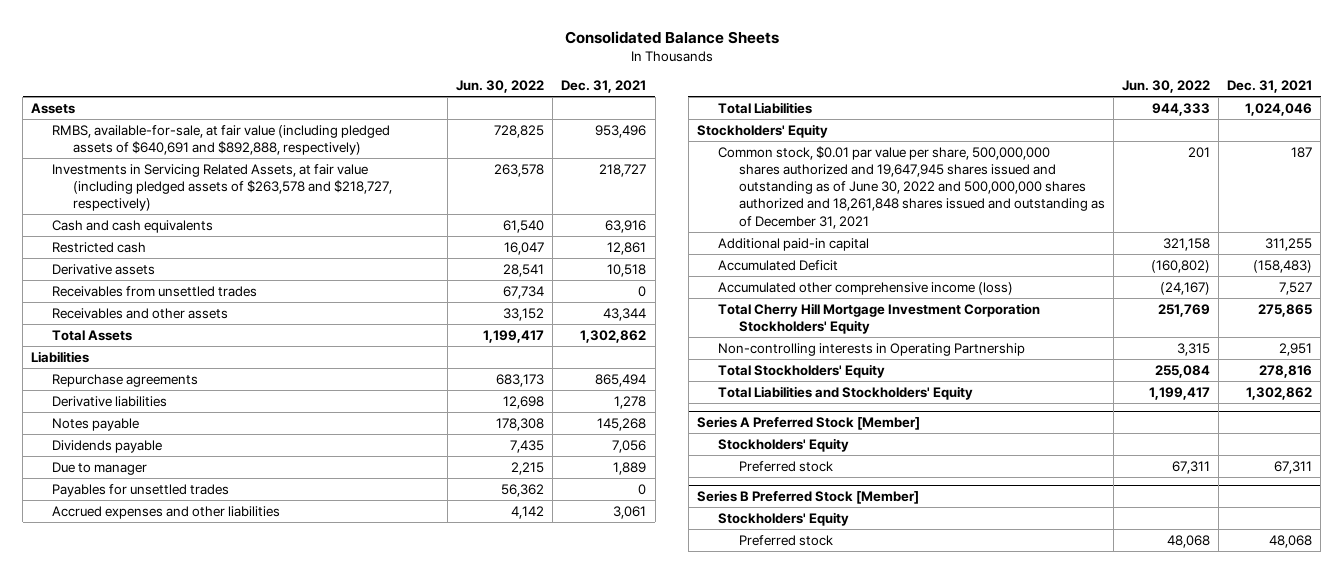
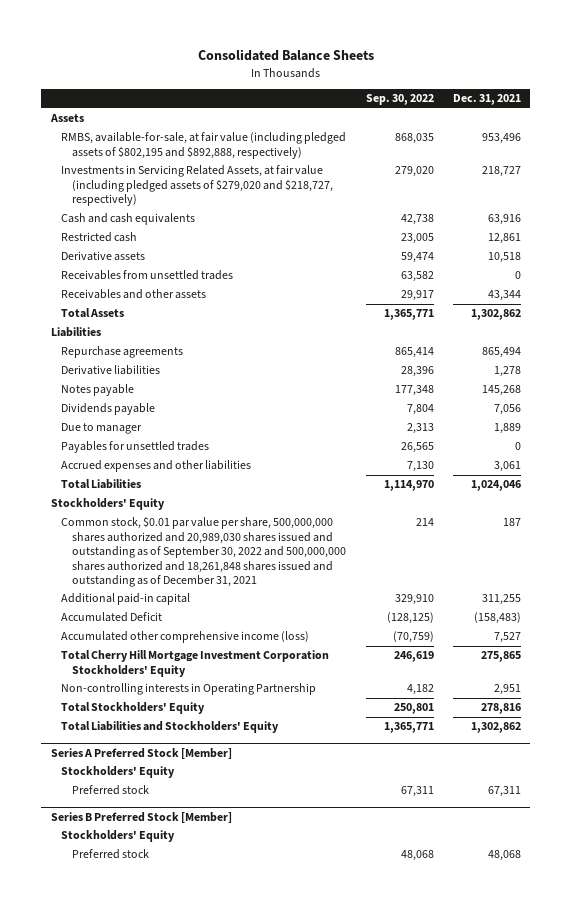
[456,80,545,94] Jun. 30, 2022 -> none
none -> [365,94,434,106] Sep. 30, 2022
[52,124,391,155] RMBS, available-for-sale, at fair value (including pledged assets of $640,691 and $892,888, respectively) -> [61,132,347,159] RMBS, available-for-sale, at fair value (including pledged assets of $802,195 and $892,888, respectively)
[52,163,392,212] Investments in Servicing Related Assets, at fair value (including pledged assets of $263,578 and $218,727, respectively) -> [61,165,334,207] Investments in Servicing Related Assets, at fair value (including pledged assets of $279,020 and $218,727, respectively)
[717,145,1105,229] Common stock, $0.01 par value per share, 500,000,000 shares authorized and 19,647,945 shares issued and outstanding as of June 30, 2022 and 500,000,000 shares authorized and 18,261,848 shares issued and outstanding as of December 31, 2021 -> [61,517,347,587] Common stock, $0.01 par value per share, 500,000,000 shares authorized and 20,989,030 shares issued and outstanding as of September 30, 2022 and 500,000,000 shares authorized and 18,261,848 shares issued and outstanding as of December 31, 2021

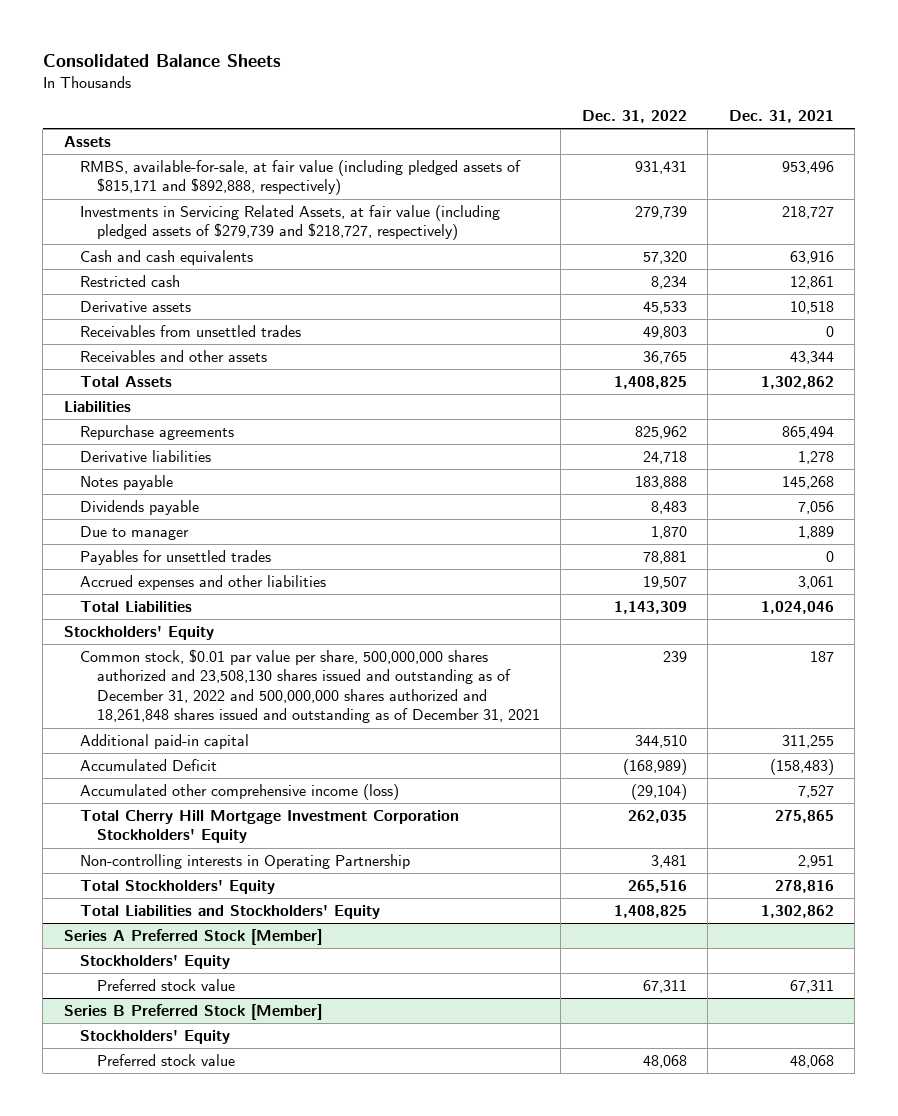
[365,94,434,106] Sep. 30, 2022 -> none
none -> [581,109,687,123] Dec. 31, 2022
[61,132,347,159] RMBS, available-for-sale, at fair value (including pledged assets of $802,195 and $892,888, respectively) -> [80,159,522,196] RMBS, available-for-sale, at fair value (including pledged assets of $815,171 and $892,888, respectively)
[61,165,334,207] Investments in Servicing Related Assets, at fair value (including pledged assets of $279,020 and $218,727, respectively) -> [80,204,501,241] Investments in Servicing Related Assets, at fair value (including pledged assets of $279,739 and $218,727, respectively)
[61,517,347,587] Common stock, $0.01 par value per share, 500,000,000 shares authorized and 20,989,030 shares issued and outstanding as of September 30, 2022 and 500,000,000 shares authorized and 18,261,848 shares issued and outstanding as of December 31, 2021 -> [80,648,540,724] Common stock, $0.01 par value per share, 500,000,000 shares authorized and 23,508,130 shares issued and outstanding as of December 31, 2022 and 500,000,000 shares authorized and 18,261,848 shares issued and outstanding as of December 31, 2021
[72,785,150,796] Preferred stock -> [96,978,235,991] Preferred stock value
[72,849,150,860] Preferred stock -> [96,1053,235,1066] Preferred stock value

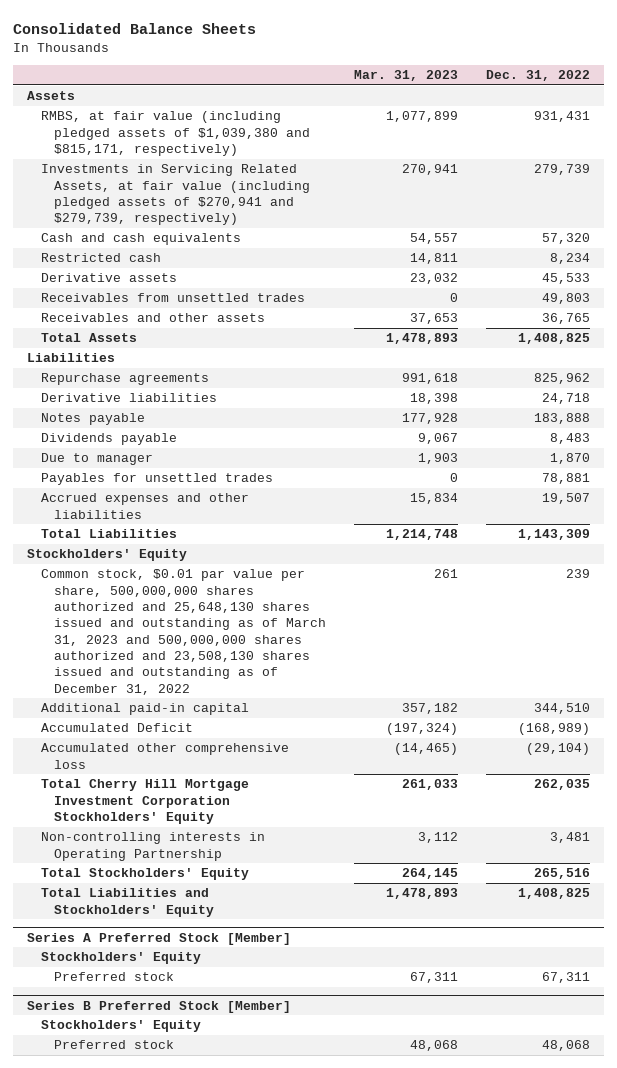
[728,109,834,123] Dec. 31, 2021 -> none
none -> [353,70,458,82] Mar. 31, 2023
[80,159,522,196] RMBS, available-for-sale, at fair value (including pledged assets of $815,171 and $892,888, respectively) -> [40,111,310,157] RMBS, at fair value (including pledged assets of $1,039,380 and $815,171, respectively)
[80,204,501,241] Investments in Servicing Related Assets, at fair value (including pledged assets of $279,739 and $218,727, respectively) -> [40,164,310,226] Investments in Servicing Related Assets, at fair value (including pledged assets of $270,941 and $279,739, respectively)
[80,648,540,724] Common stock, $0.01 par value per share, 500,000,000 shares authorized and 23,508,130 shares issued and outstanding as of December 31, 2022 and 500,000,000 shares authorized and 18,261,848 shares issued and outstanding as of December 31, 2021 -> [40,569,326,695] Common stock, $0.01 par value per share, 500,000,000 shares authorized and 25,648,130 shares issued and outstanding as of March 31, 2023 and 500,000,000 shares authorized and 23,508,130 shares issued and outstanding as of December 31, 2022
[80,783,400,800] Accumulated other comprehensive income (loss) -> [40,743,289,769] Accumulated other comprehensive loss
[96,978,235,991] Preferred stock value -> [53,972,174,982] Preferred stock
[96,1053,235,1066] Preferred stock value -> [53,1040,174,1050] Preferred stock

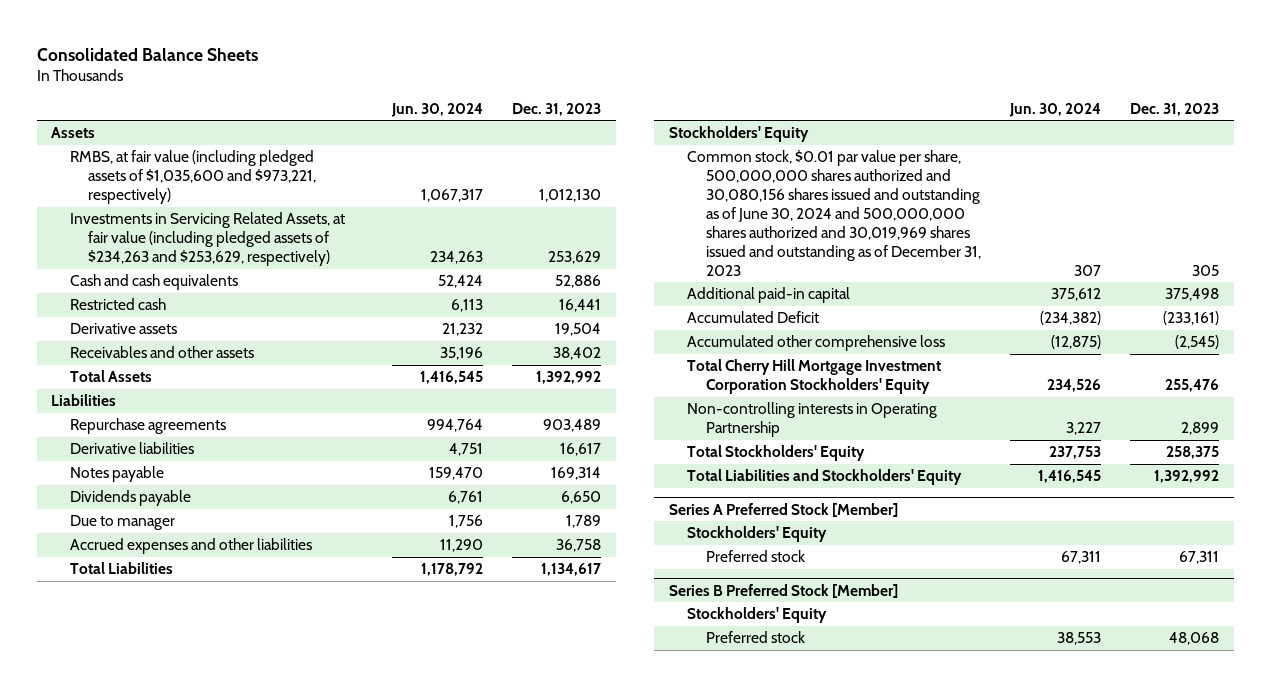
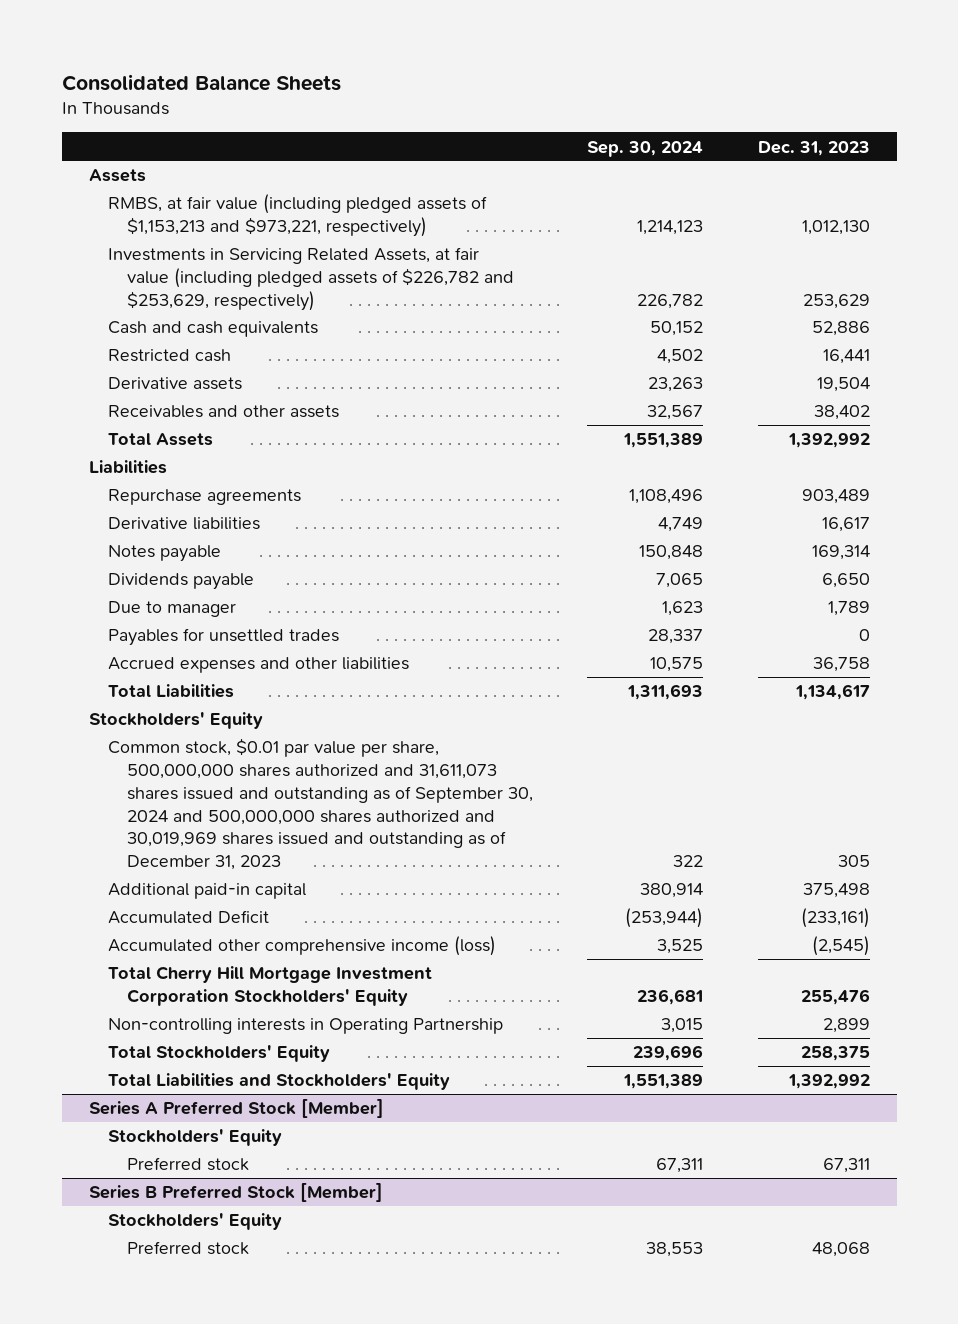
[391,102,484,117] Jun. 30, 2024 -> none
none -> [587,140,704,157] Sep. 30, 2024
[69,150,316,205] RMBS, at fair value (including pledged assets of $1,035,600 and $973,221, respectively) -> [107,194,487,237] RMBS, at fair value (including pledged assets of $1,153,213 and $973,221, respectively)
[69,212,345,267] Investments in Servicing Related Assets, at fair value (including pledged assets of $234,263 and $253,629, respectively) -> [107,247,514,311] Investments in Servicing Related Assets, at fair value (including pledged assets of $226,782 and $253,629, respectively)
none -> [107,628,339,647] Payables for unsettled trades
[687,150,981,276] Common stock, $0.01 par value per share, 500,000,000 shares authorized and 30,080,156 shares issued and outstanding as of June 30, 2024 and 500,000,000 shares authorized and 30,019,969 shares issued and outstanding as of December 31, 2023 -> [107,738,533,871] Common stock, $0.01 par value per share, 500,000,000 shares authorized and 31,611,073 shares issued and outstanding as of September 30, 2024 and 500,000,000 shares authorized and 30,019,969 shares issued and outstanding as of December 31, 2023
[687,335,946,352] Accumulated other comprehensive loss -> [107,936,496,957] Accumulated other comprehensive income (loss)

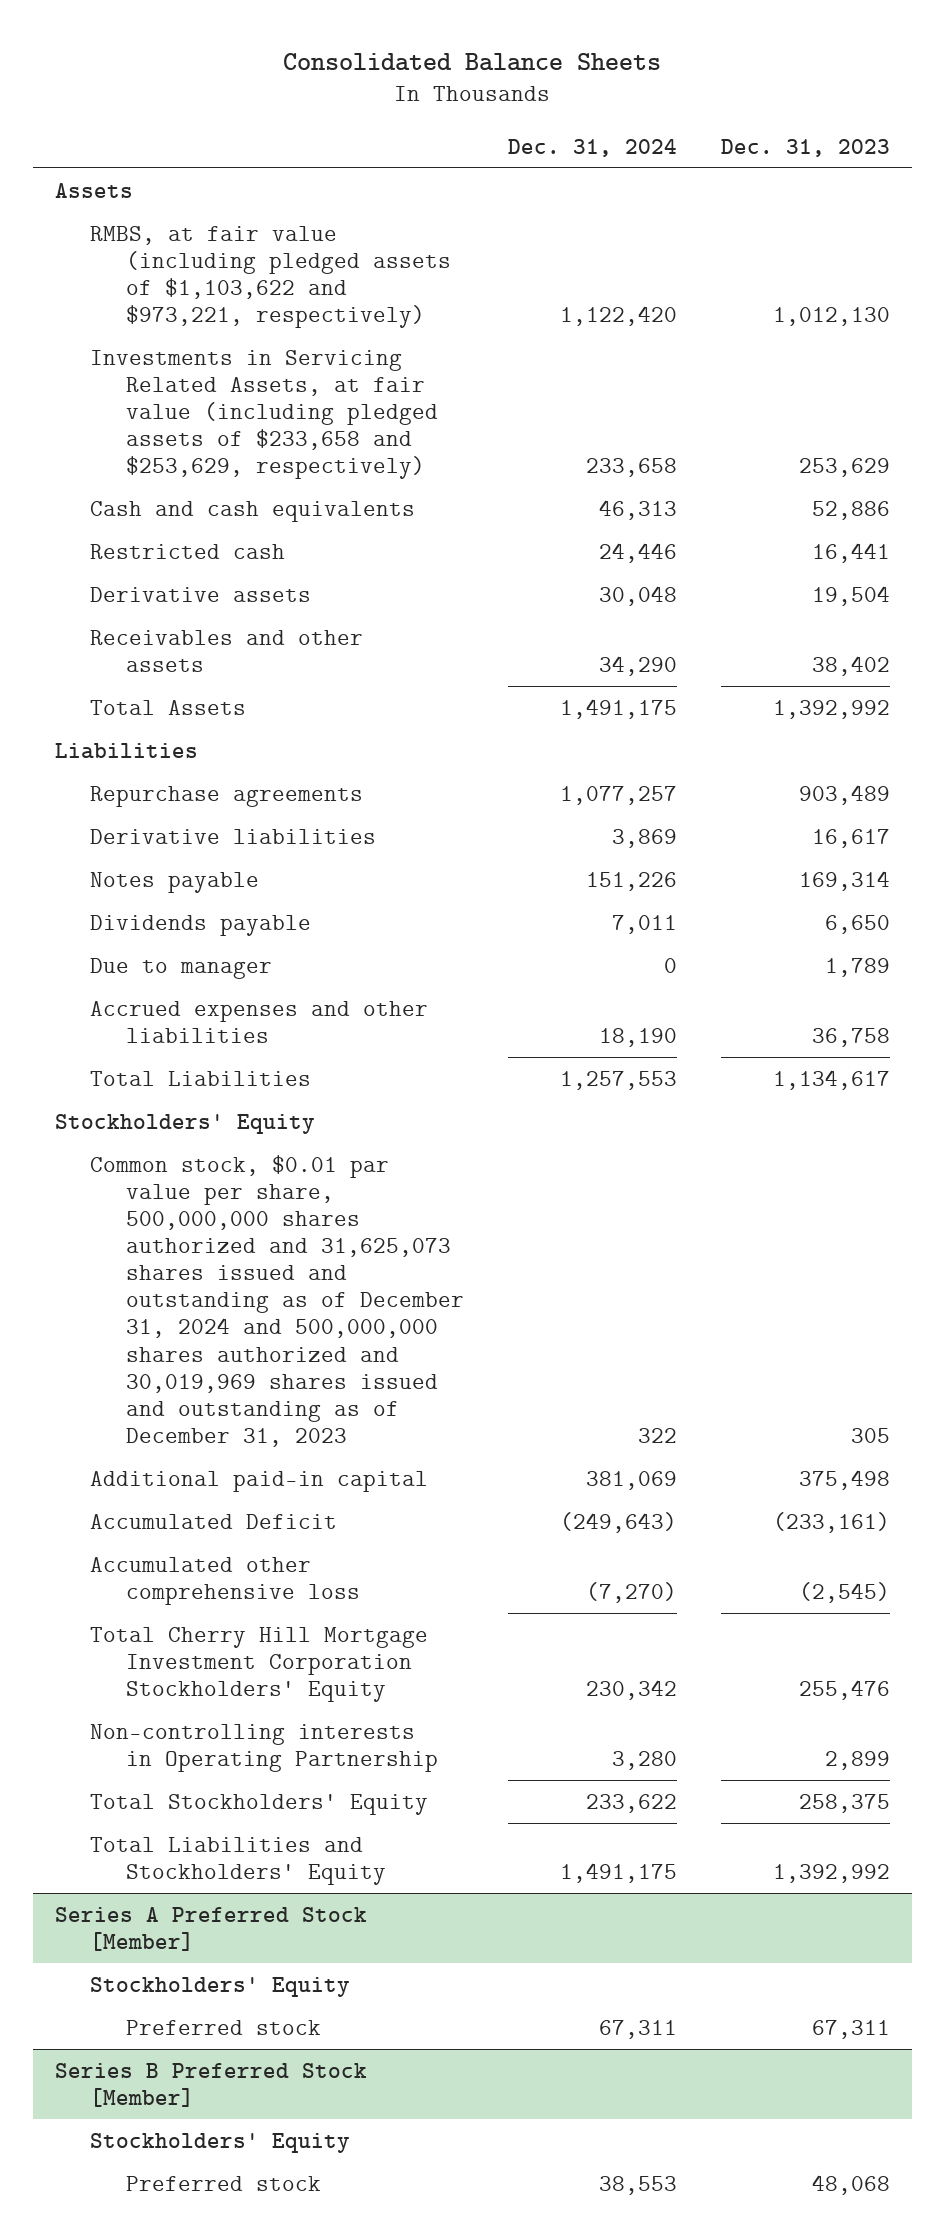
[587,140,704,157] Sep. 30, 2024 -> none
none -> [507,138,677,157] Dec. 31, 2024
[107,194,487,237] RMBS, at fair value (including pledged assets of $1,153,213 and $973,221, respectively) -> [90,225,451,329] RMBS, at fair value (including pledged assets of $1,103,622 and $973,221, respectively)
[107,247,514,311] Investments in Servicing Related Assets, at fair value (including pledged assets of $226,782 and $253,629, respectively) -> [90,349,438,480] Investments in Servicing Related Assets, at fair value (including pledged assets of $233,658 and $253,629, respectively)
[107,628,339,647] Payables for unsettled trades -> none
[107,738,533,871] Common stock, $0.01 par value per share, 500,000,000 shares authorized and 31,611,073 shares issued and outstanding as of September 30, 2024 and 500,000,000 shares authorized and 30,019,969 shares issued and outstanding as of December 31, 2023 -> [90,1154,464,1447] Common stock, $0.01 par value per share, 500,000,000 shares authorized and 31,625,073 shares issued and outstanding as of December 31, 2024 and 500,000,000 shares authorized and 30,019,969 shares issued and outstanding as of December 31, 2023
[107,936,496,957] Accumulated other comprehensive income (loss) -> [90,1556,360,1605] Accumulated other comprehensive loss

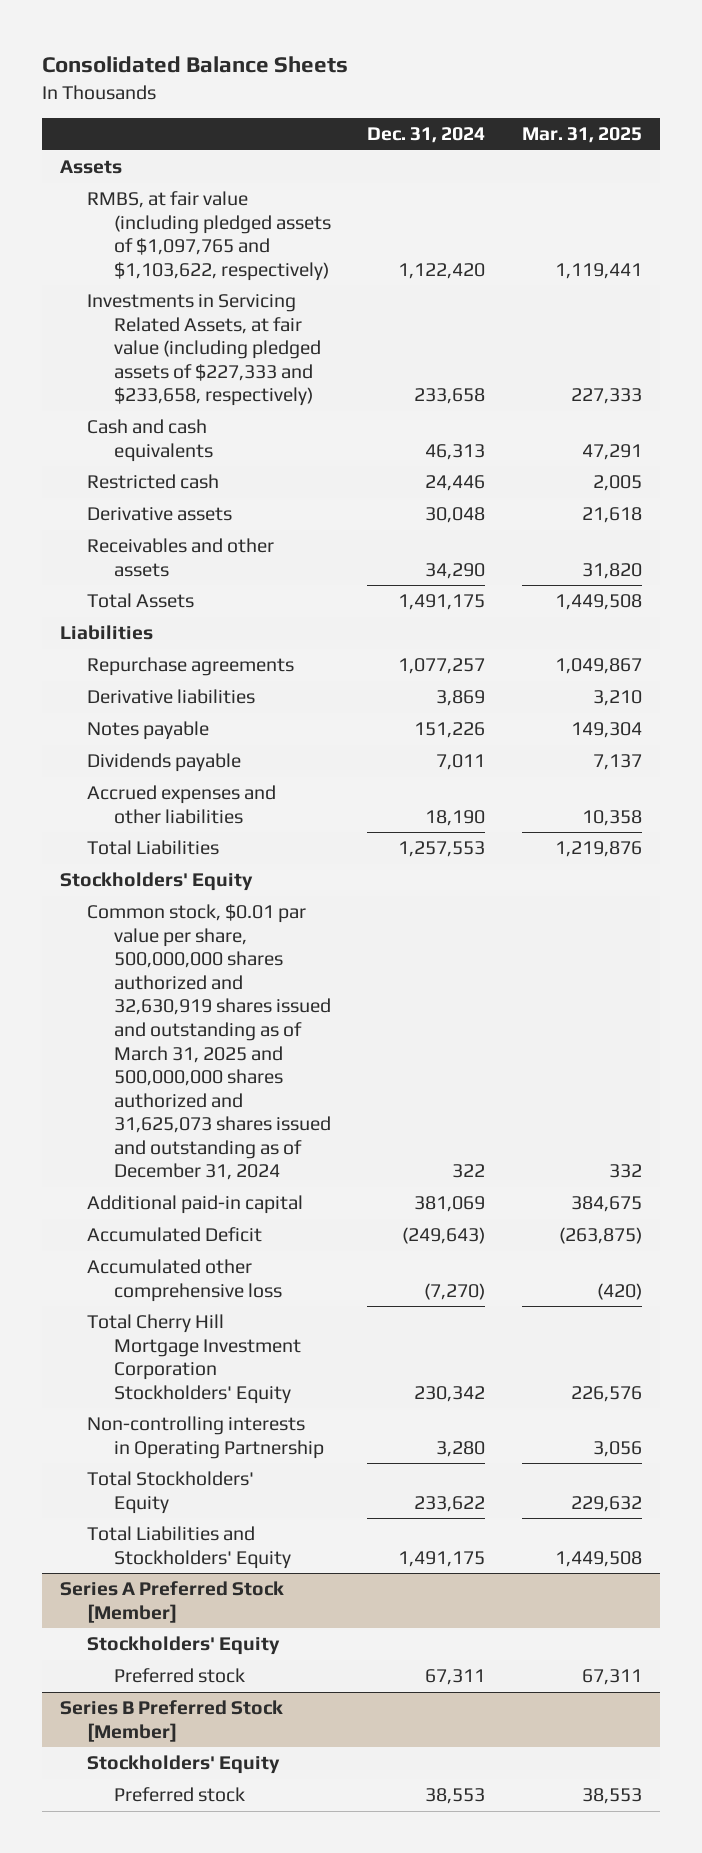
[720,138,890,157] Dec. 31, 2023 -> none
none -> [521,127,642,144] Mar. 31, 2025
[90,225,451,329] RMBS, at fair value (including pledged assets of $1,103,622 and $973,221, respectively) -> [86,191,331,281] RMBS, at fair value (including pledged assets of $1,097,765 and $1,103,622, respectively)
[90,349,438,480] Investments in Servicing Related Assets, at fair value (including pledged assets of $233,658 and $253,629, respectively) -> [86,294,321,407] Investments in Servicing Related Assets, at fair value (including pledged assets of $227,333 and $233,658, respectively)
[90,957,273,979] Due to manager -> none
[90,1154,464,1447] Common stock, $0.01 par value per share, 500,000,000 shares authorized and 31,625,073 shares issued and outstanding as of December 31, 2024 and 500,000,000 shares authorized and 30,019,969 shares issued and outstanding as of December 31, 2023 -> [86,904,331,1181] Common stock, $0.01 par value per share, 500,000,000 shares authorized and 32,630,919 shares issued and outstanding as of March 31, 2025 and 500,000,000 shares authorized and 31,625,073 shares issued and outstanding as of December 31, 2024

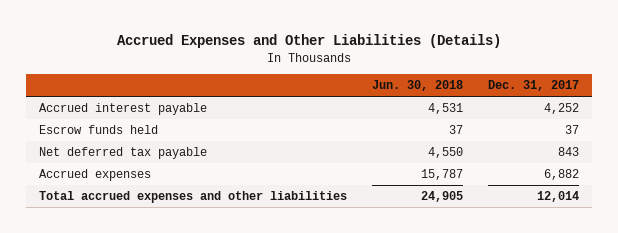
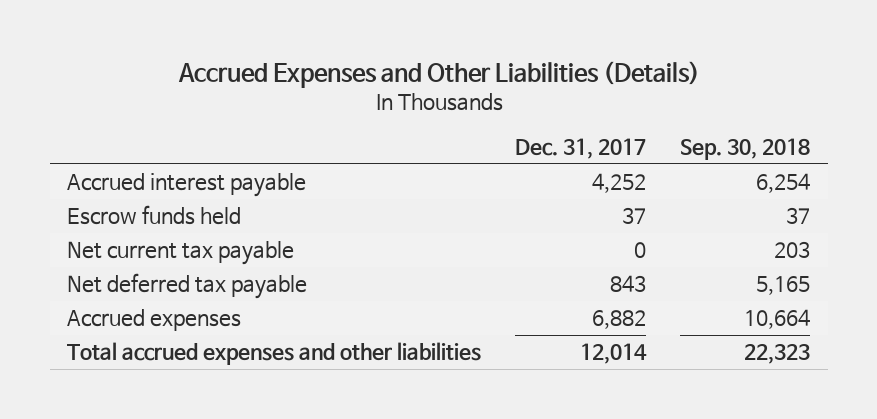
[372,80,464,92] Jun. 30, 2018 -> none
none -> [680,137,811,160] Sep. 30, 2018
none -> [66,241,294,266] Net current tax payable

